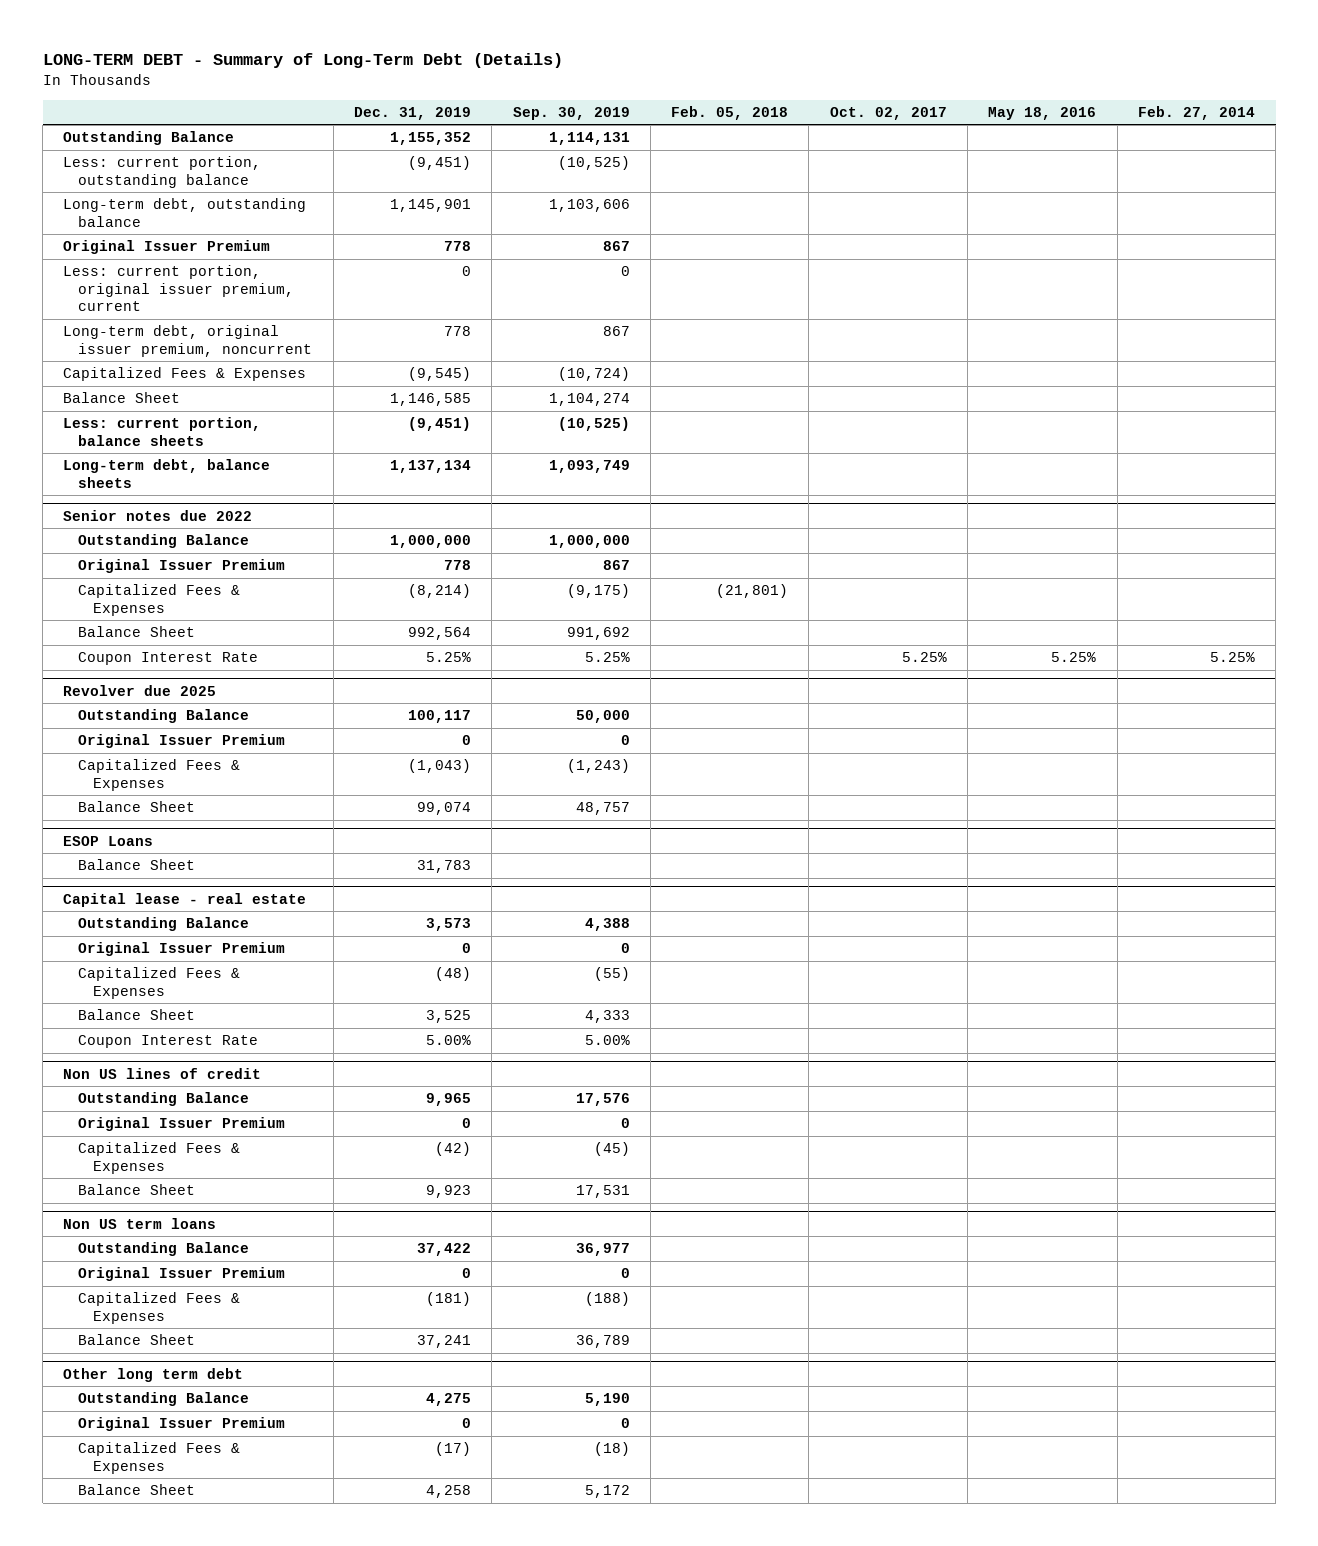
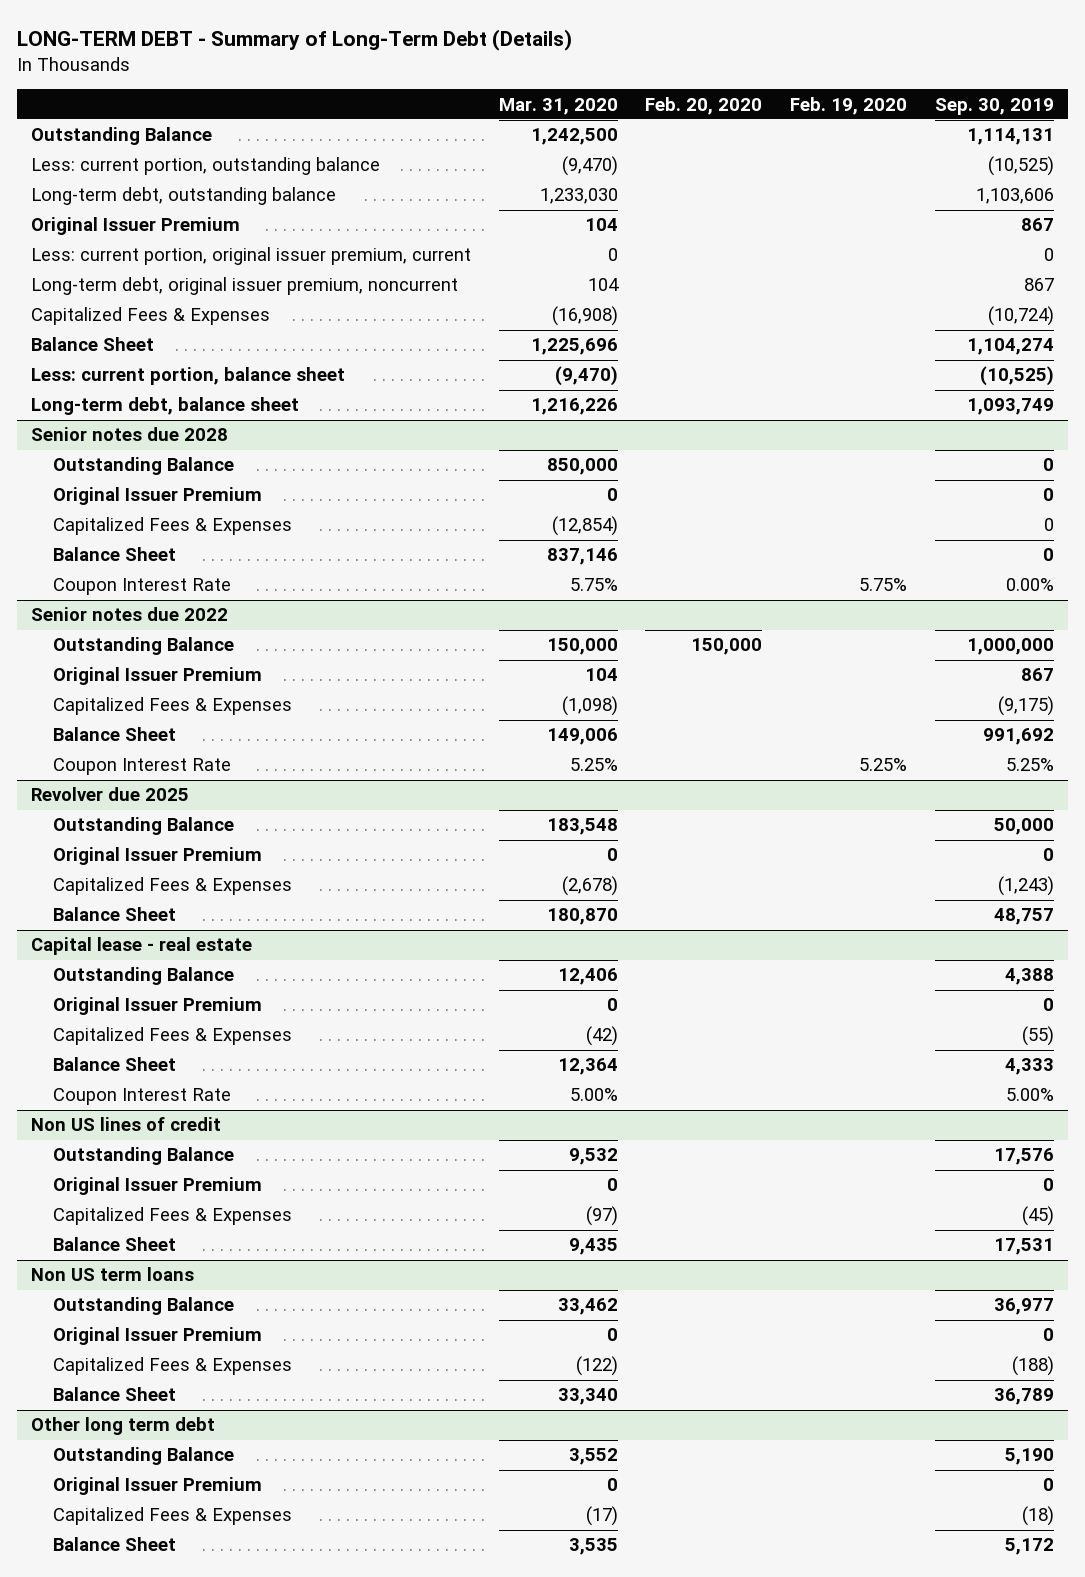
[353,106,471,120] Dec. 31, 2019 -> none
[671,105,789,120] Feb. 05, 2018 -> none
[829,106,947,120] Oct. 02, 2017 -> none
[988,106,1097,120] May 18, 2016 -> none
[1137,105,1255,120] Feb. 27, 2014 -> none
none -> [498,97,618,115] Mar. 31, 2020
none -> [645,96,763,115] Feb. 20, 2020
none -> [790,96,908,115] Feb. 19, 2020
[63,417,262,446] Less: current portion, balance sheets -> [31,367,346,386] Less: current portion, balance sheet
[63,459,271,488] Long-term debt, balance sheets -> [31,397,300,416] Long-term debt, balance sheet
none -> [31,427,229,442] Senior notes due 2028
none -> [52,457,234,476] Outstanding Balance
none -> [52,487,262,506] Original Issuer Premium
none -> [52,517,292,536] Capitalized Fees & Expenses
none -> [52,547,176,562] Balance Sheet
none -> [52,578,231,596] Coupon Interest Rate
[63,835,154,846] ESOP Loans -> none
[78,859,196,871] Balance Sheet -> none

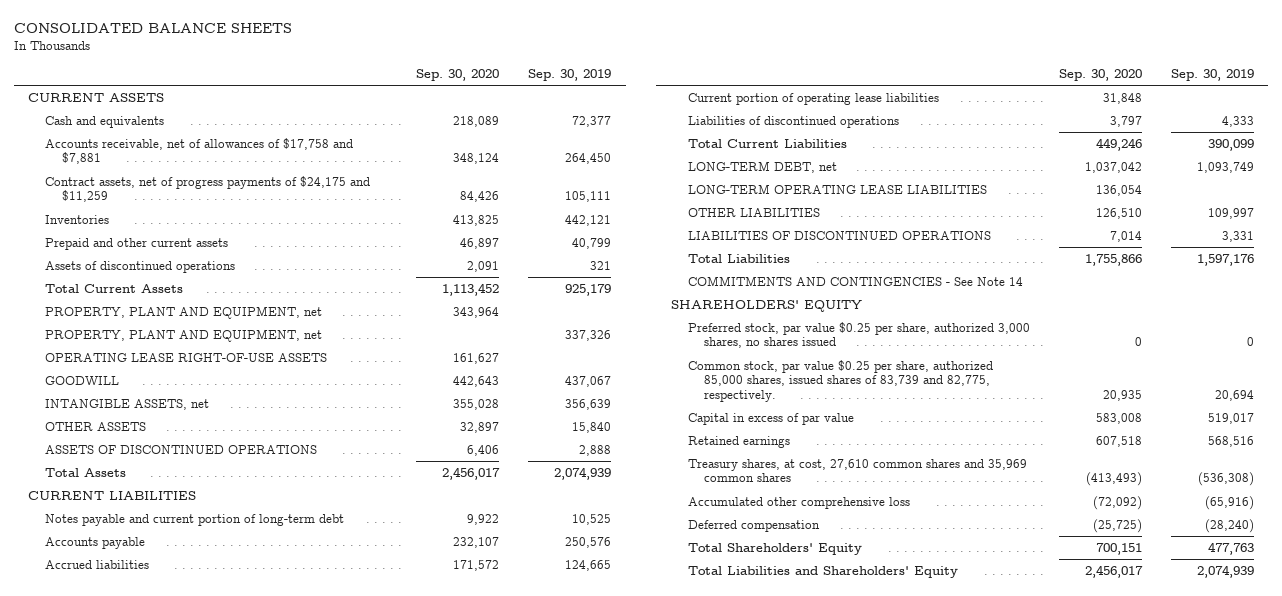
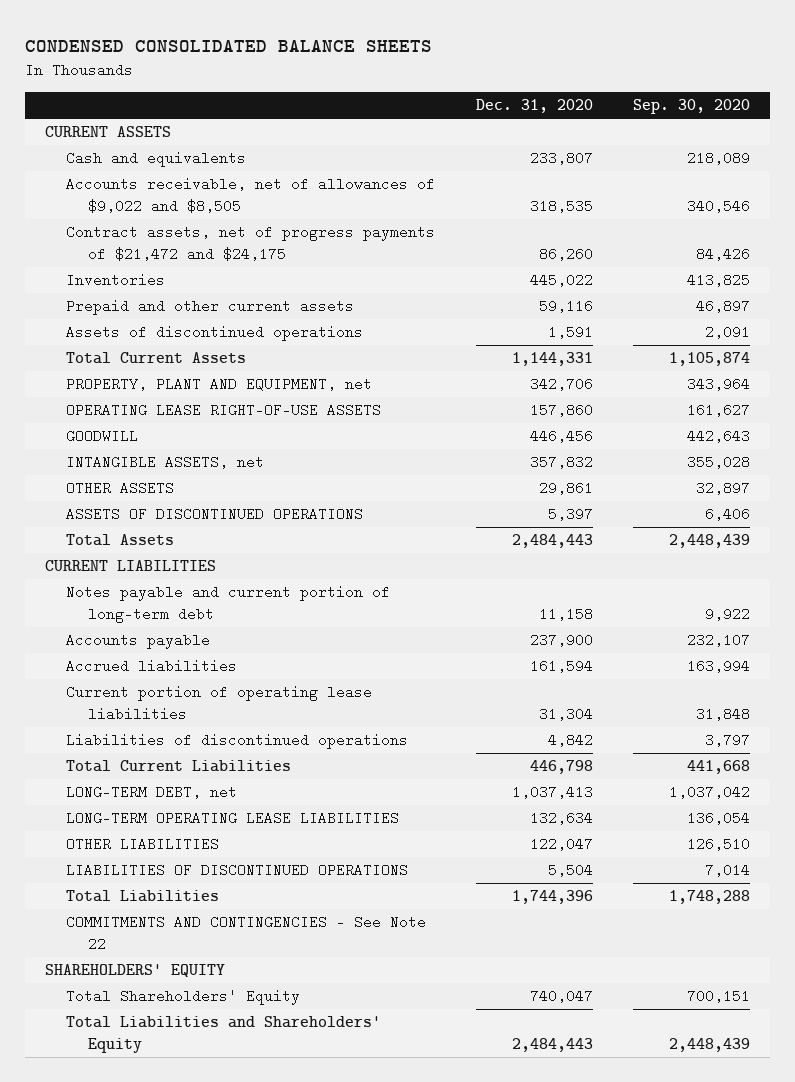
[13,23,292,34] CONSOLIDATED BALANCE SHEETS -> [25,39,433,52] CONDENSED CONSOLIDATED BALANCE SHEETS
[528,68,612,81] Sep. 30, 2019 -> none
none -> [475,99,593,114] Dec. 31, 2020
[45,137,354,165] Accounts receivable, net of allowances of $17,758 and $7,881 -> [66,177,436,213] Accounts receivable, net of allowances of $9,022 and $8,505
[453,153,500,165] 348,124 -> [686,198,750,213] 340,546
[45,175,371,203] Contract assets, net of progress payments of $24,175 and $11,259 -> [66,225,436,261] Contract assets, net of progress payments of $21,472 and $24,175
[442,282,500,296] 1,113,452 -> [668,352,750,367] 1,105,874
[45,328,323,342] PROPERTY, PLANT AND EQUIPMENT, net -> none
[442,466,501,480] 2,456,017 -> [668,534,750,549] 2,448,439
[453,559,500,571] 171,572 -> [686,659,750,674] 163,994
[1095,137,1142,151] 449,246 -> [686,760,750,775] 441,668
[1084,253,1142,266] 1,755,866 -> [668,890,750,905] 1,748,288
[687,275,1023,286] COMMITMENTS AND CONTINGENCIES - See Note 14 -> [66,915,427,951] COMMITMENTS AND CONTINGENCIES - See Note 22
[687,321,1030,349] Preferred stock, par value $0.25 per share, authorized 3,000 shares, no shares issued -> none
[687,359,993,403] Common stock, par value $0.25 per share, authorized 85,000 shares, issued shares of 83,739 and 82,775, respectively. -> none
[687,412,854,425] Capital in excess of par value -> none
[687,435,790,448] Retained earnings -> none
[687,458,1027,483] Treasury shares, at cost, 27,610 common shares and 35,969 common shares -> none
[687,496,910,509] Accumulated other comprehensive loss -> none
[687,519,820,532] Deferred compensation -> none
[1084,564,1143,578] 2,456,017 -> [668,1037,750,1052] 2,448,439

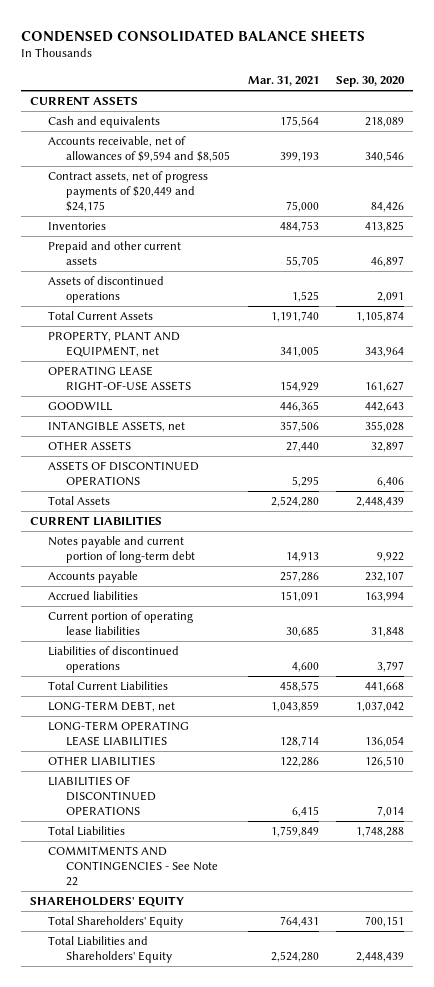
[475,99,593,114] Dec. 31, 2020 -> none
none -> [247,76,319,87] Mar. 31, 2021
[66,177,436,213] Accounts receivable, net of allowances of $9,022 and $8,505 -> [48,136,231,163] Accounts receivable, net of allowances of $9,594 and $8,505
[66,225,436,261] Contract assets, net of progress payments of $21,472 and $24,175 -> [48,171,209,213] Contract assets, net of progress payments of $20,449 and $24,175

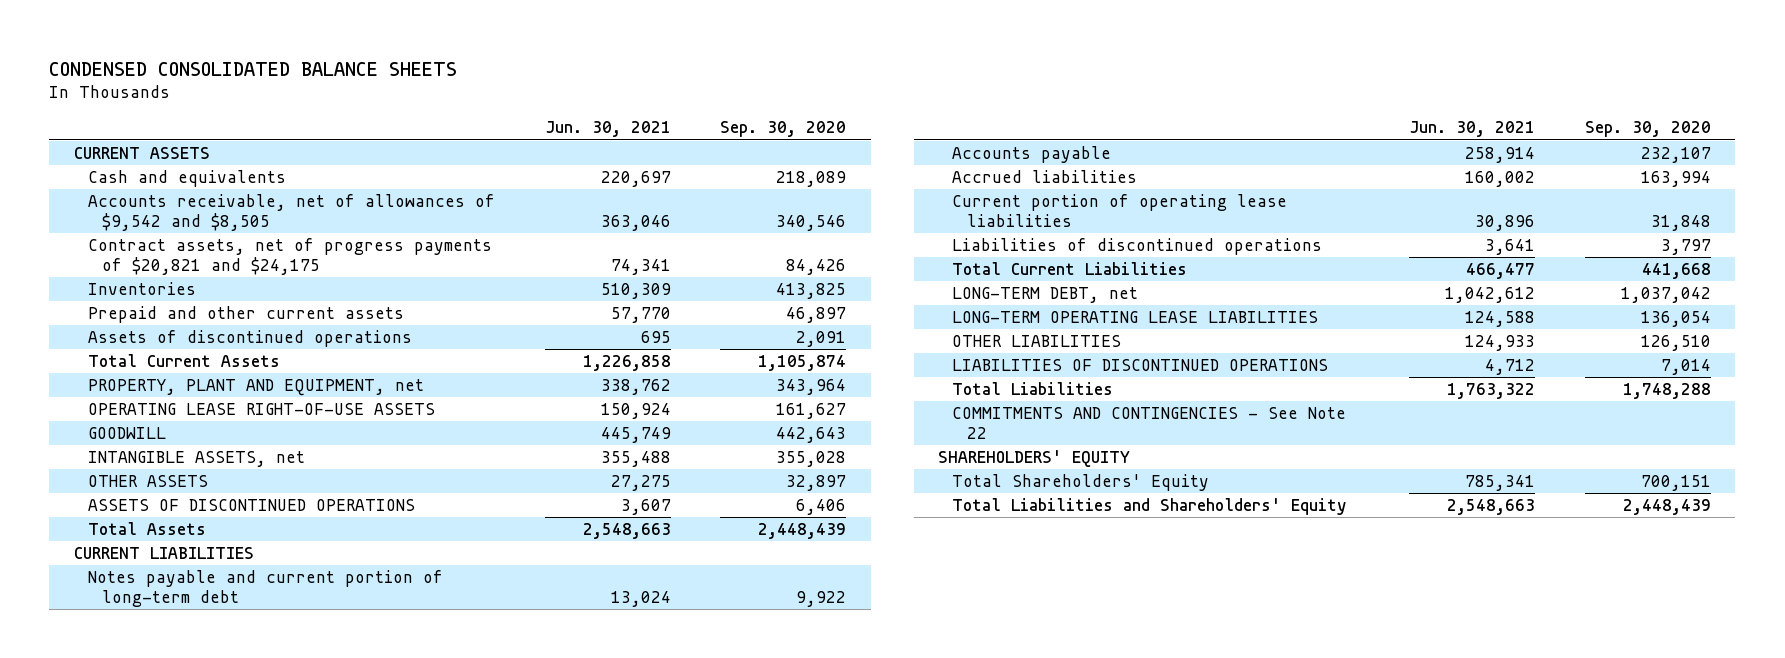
[247,76,319,87] Mar. 31, 2021 -> none
none -> [544,121,671,138] Jun. 30, 2021
[48,136,231,163] Accounts receivable, net of allowances of $9,594 and $8,505 -> [88,193,496,231] Accounts receivable, net of allowances of $9,542 and $8,505
[48,171,209,213] Contract assets, net of progress payments of $20,449 and $24,175 -> [88,237,493,275] Contract assets, net of progress payments of $20,821 and $24,175

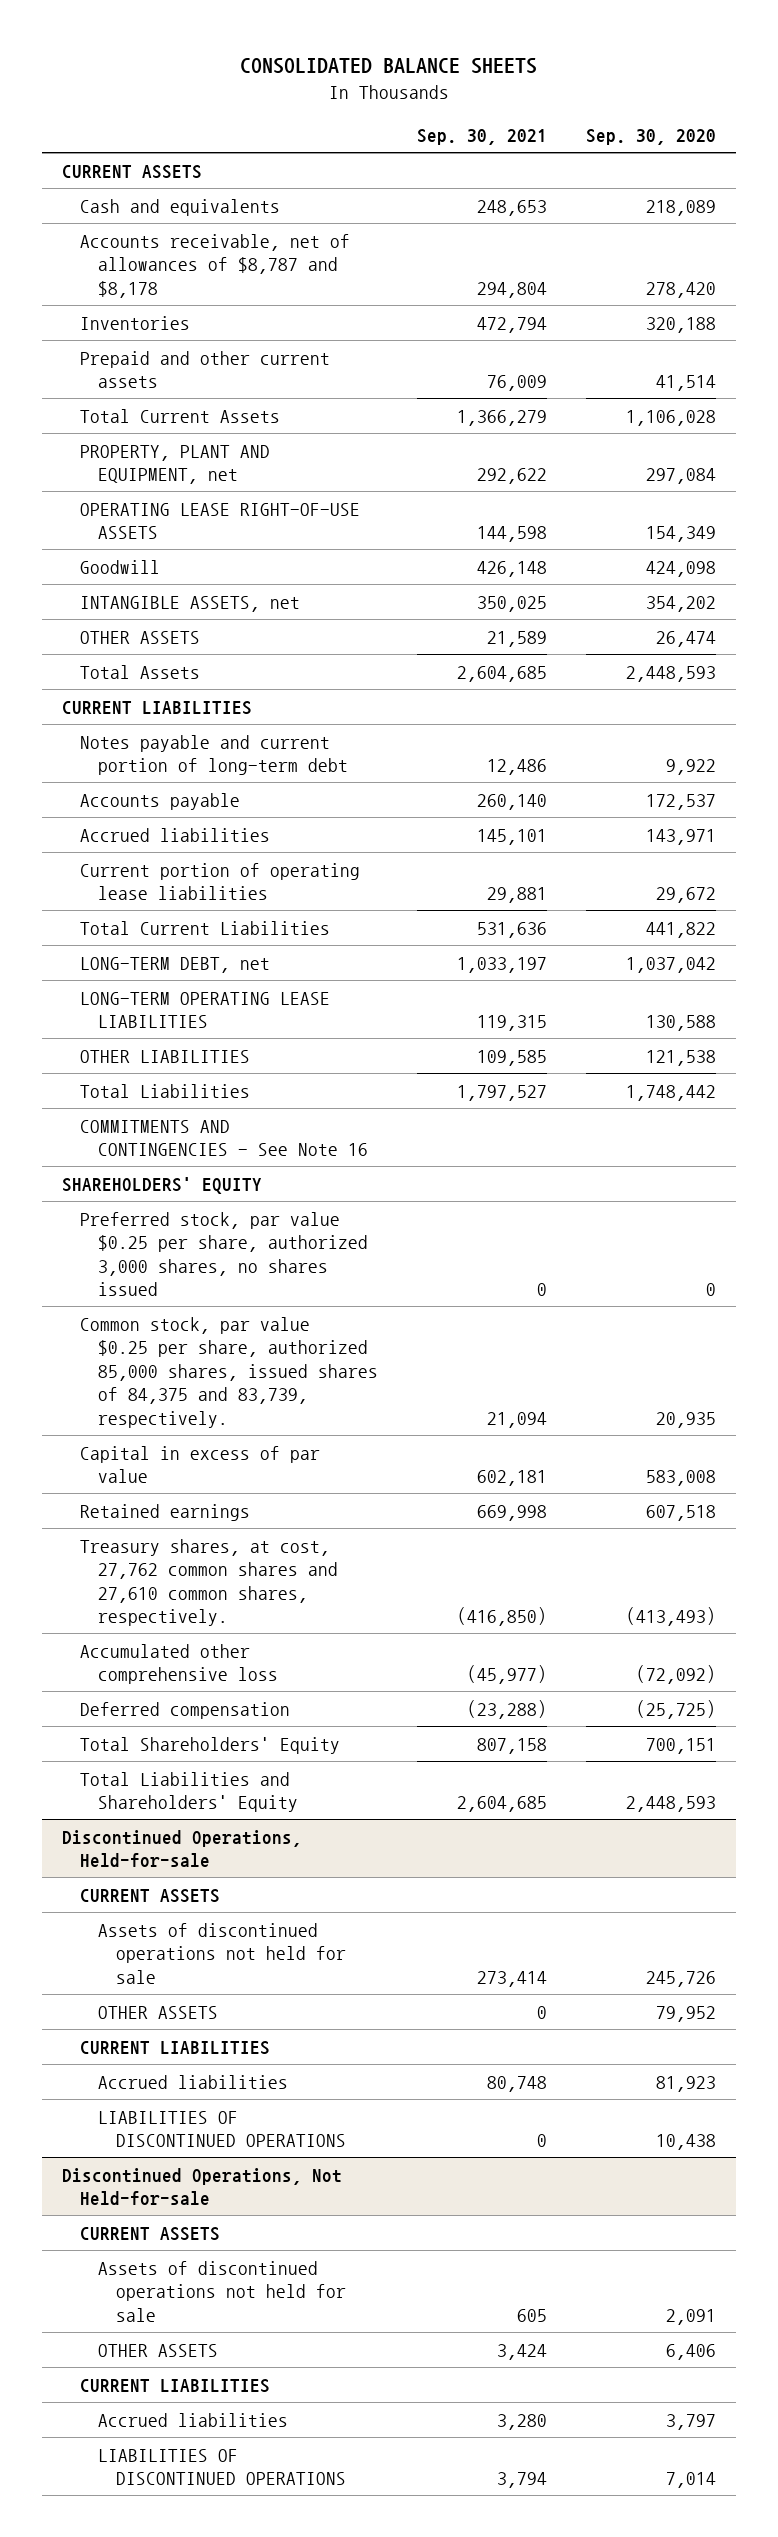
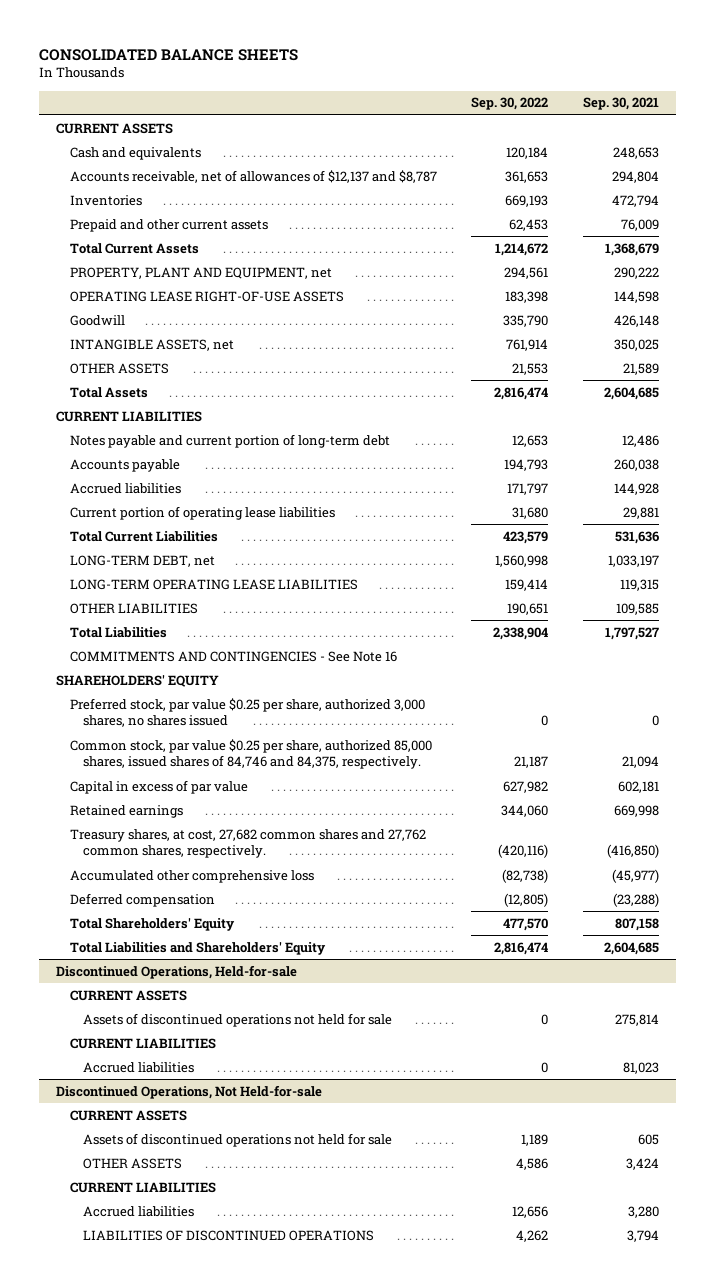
[586,128,717,145] Sep. 30, 2020 -> none
none -> [471,97,549,111] Sep. 30, 2022
[79,233,350,298] Accounts receivable, net of allowances of $8,787 and $8,178 -> [69,169,437,183] Accounts receivable, net of allowances of $12,137 and $8,787
[457,409,548,426] 1,366,279 -> [604,242,659,256] 1,368,679
[477,468,548,485] 292,622 -> [613,266,659,279] 290,222
[477,793,548,810] 260,140 -> [613,458,659,471] 260,038
[477,828,548,845] 145,101 -> [613,482,659,495] 144,928
[79,1316,378,1428] Common stock, par value $0.25 per share, authorized 85,000 shares, issued shares of 84,375 and 83,739, respectively. -> [69,738,432,770] Common stock, par value $0.25 per share, authorized 85,000 shares, issued shares of 84,746 and 84,375, respectively.
[79,1538,338,1627] Treasury shares, at cost, 27,762 common shares and 27,610 common shares, respectively. -> [69,828,426,859] Treasury shares, at cost, 27,682 common shares and 27,762 common shares, respectively.
[97,2005,218,2019] OTHER ASSETS -> none
[477,1970,548,1987] 273,414 -> [614,1013,659,1026] 275,814
[97,2110,346,2148] LIABILITIES OF DISCONTINUED OPERATIONS -> none
[487,2075,548,2092] 80,748 -> [622,1061,659,1074] 81,023

